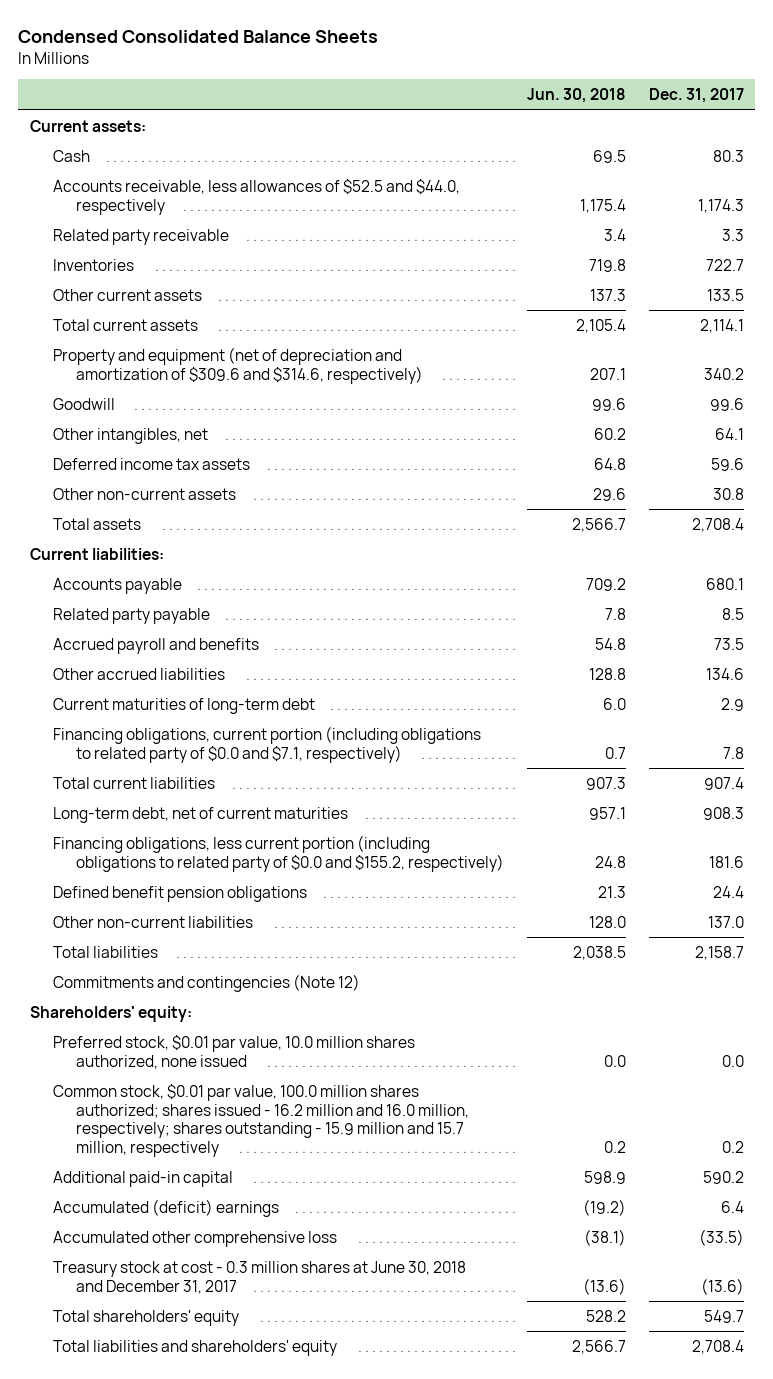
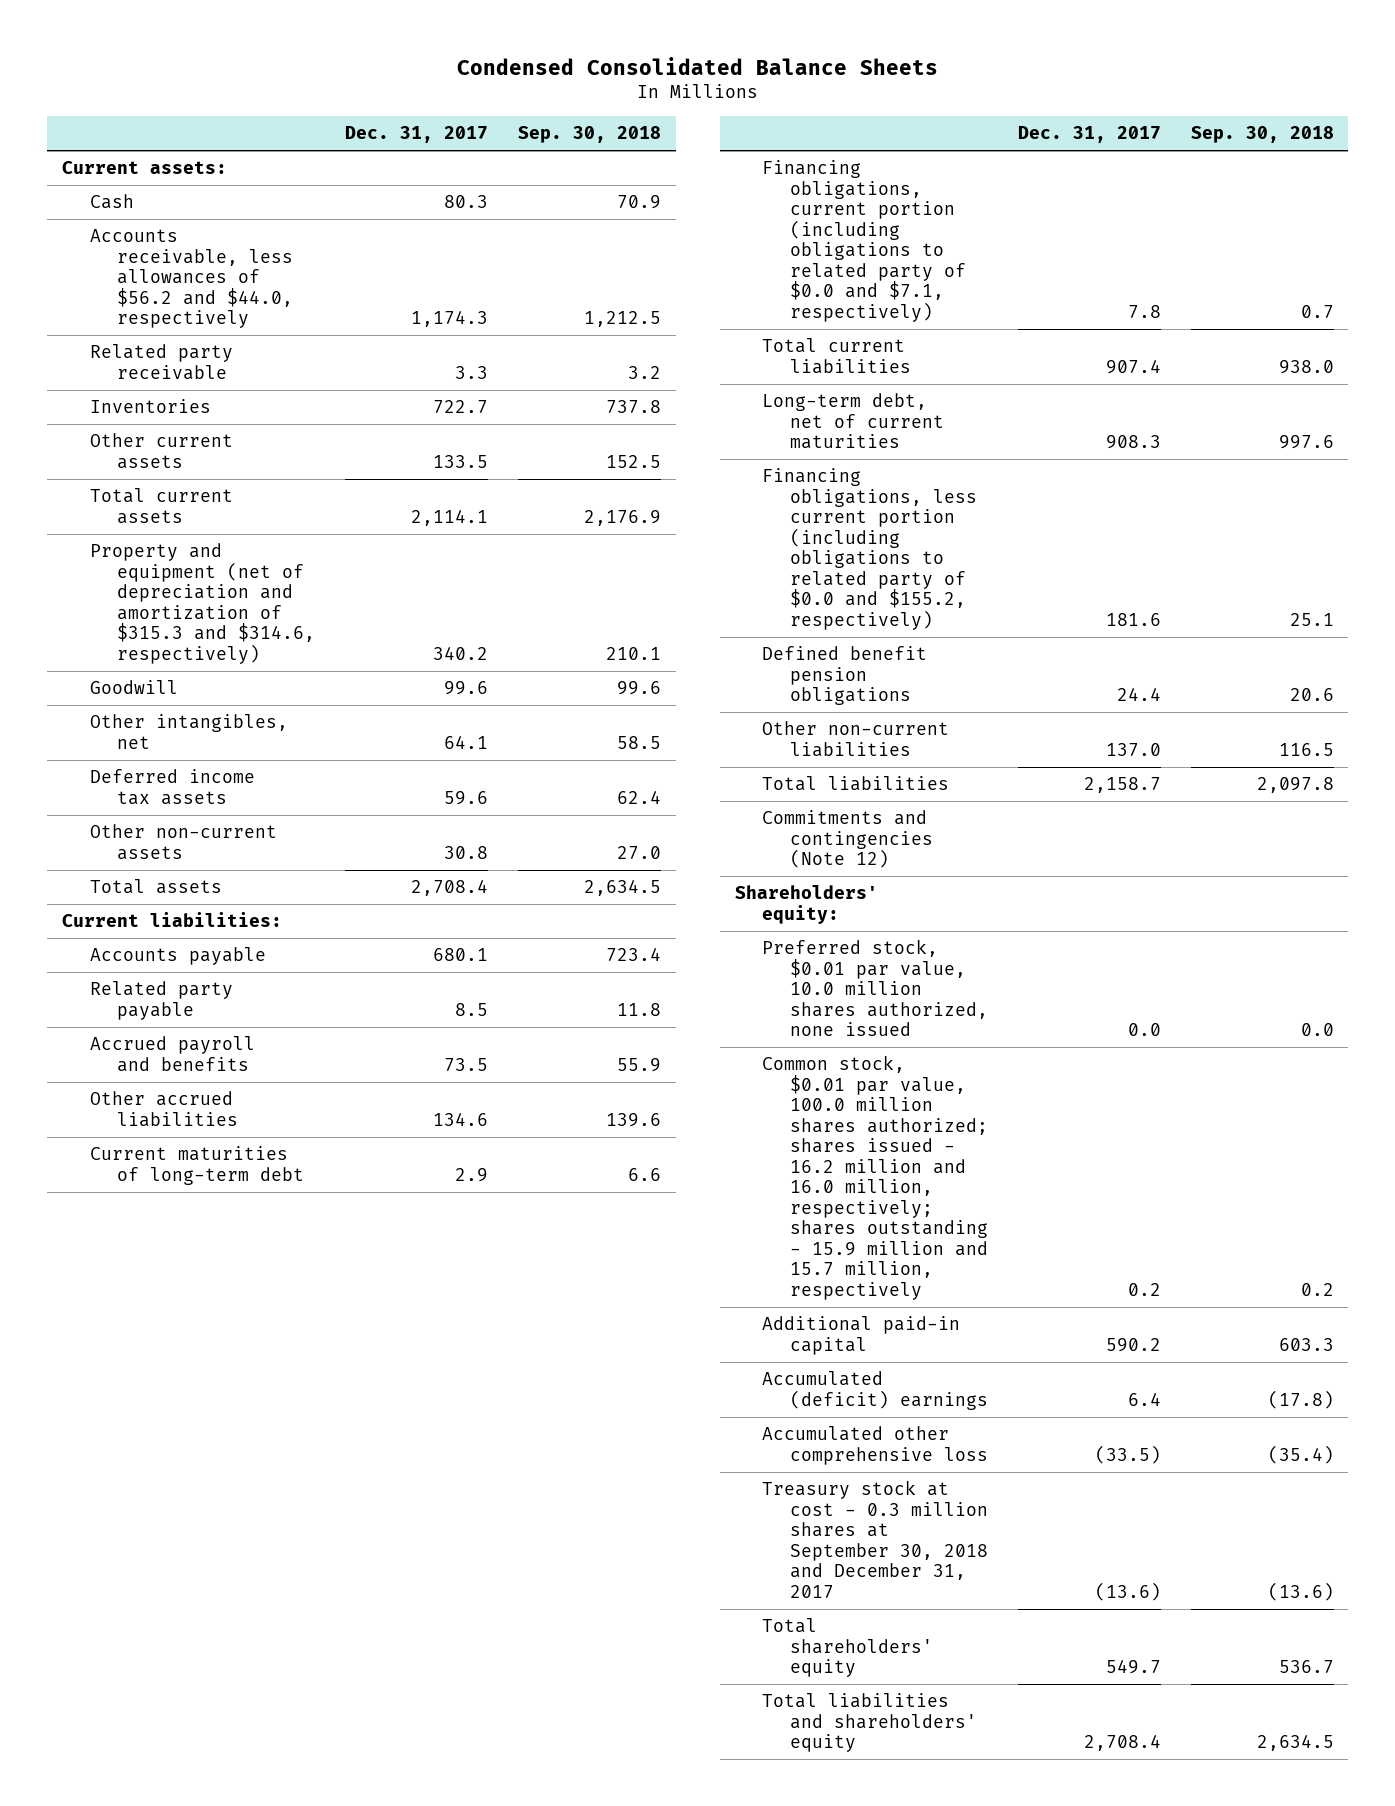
[527,88,627,104] Jun. 30, 2018 -> none
none -> [517,126,661,144] Sep. 30, 2018
[52,178,460,215] Accounts receivable, less allowances of $52.5 and $44.0, respectively -> [89,229,294,329] Accounts receivable, less allowances of $56.2 and $44.0, respectively
[52,346,424,384] Property and equipment (net of depreciation and amortization of $309.6 and $314.6, respectively) -> [89,543,316,664] Property and equipment (net of depreciation and amortization of $315.3 and $314.6, respectively)
[52,1260,466,1294] Treasury stock at cost - 0.3 million shares at June 30, 2018 and December 31, 2017 -> [762,1480,989,1598] Treasury stock at cost - 0.3 million shares at September 30, 2018 and December 31, 2017

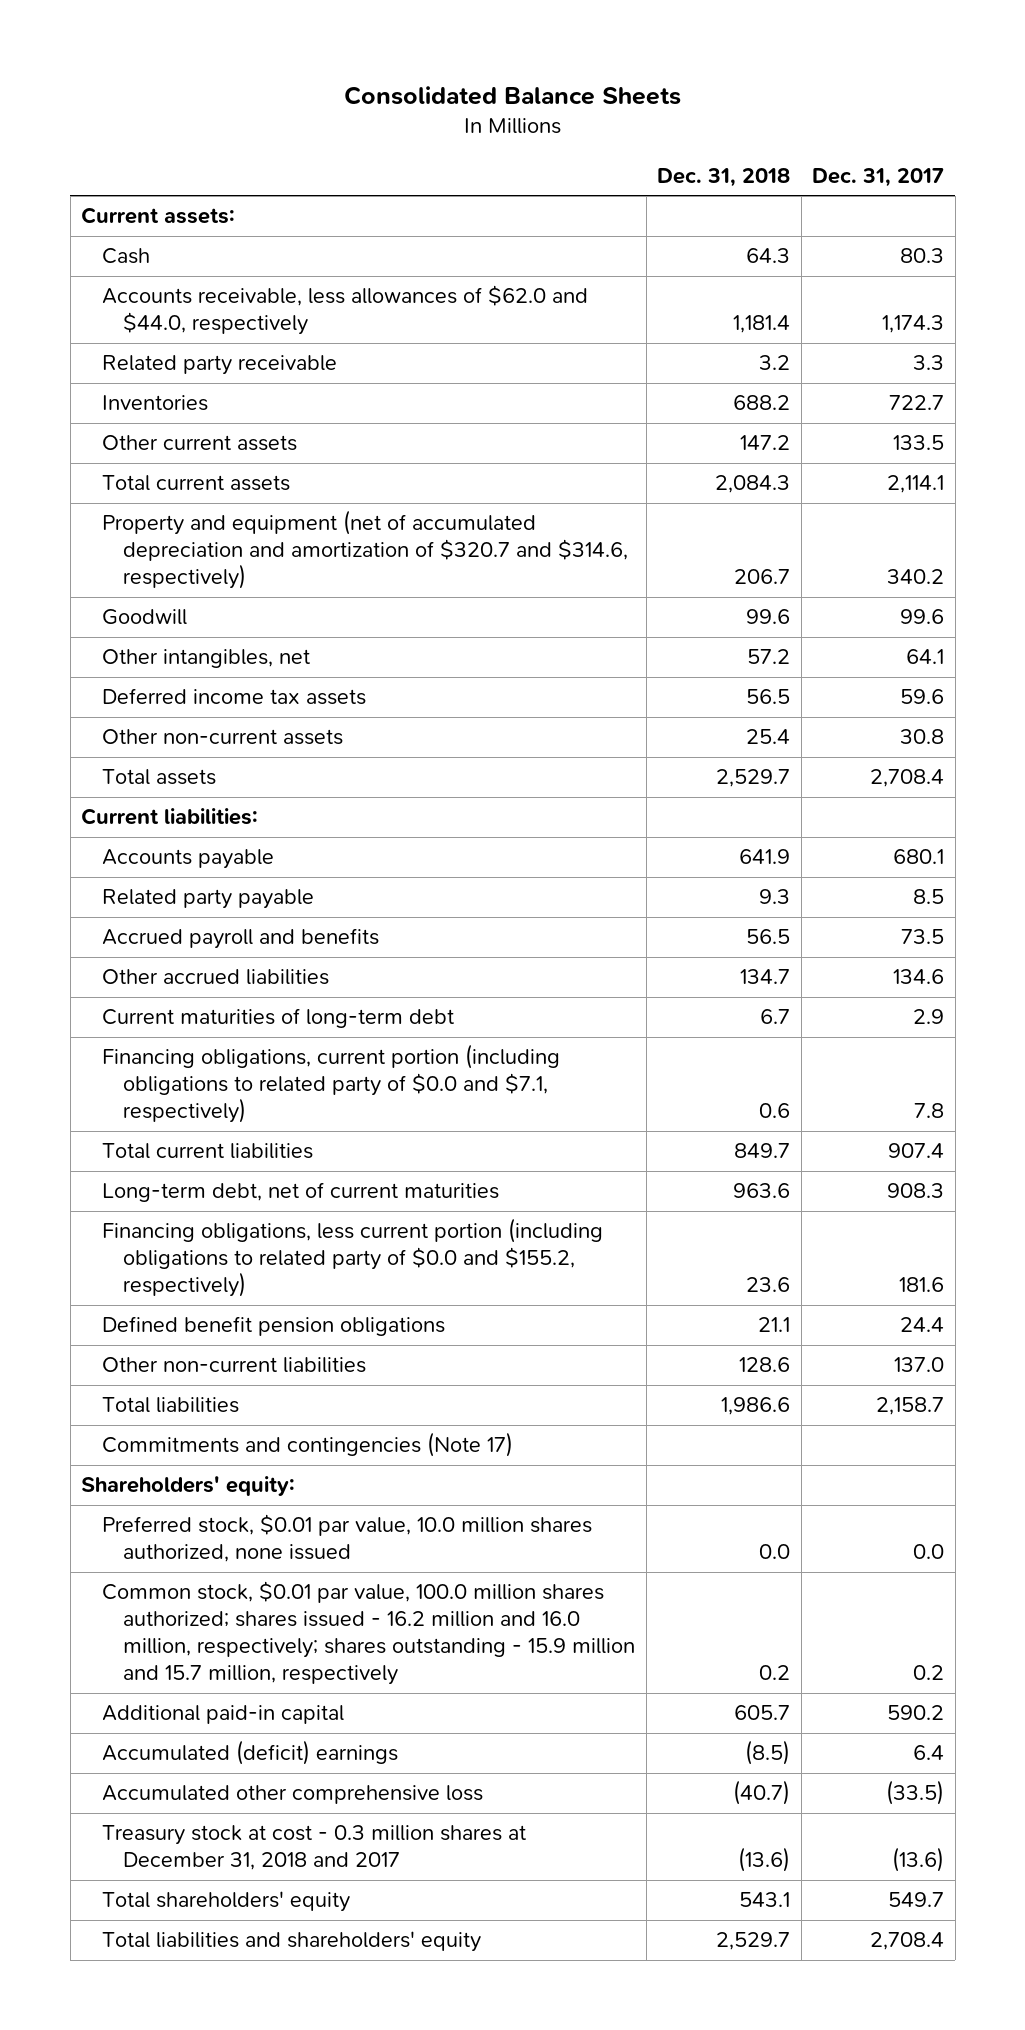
[456,56,938,75] Condensed Consolidated Balance Sheets -> [343,86,681,106] Consolidated Balance Sheets
[517,126,661,144] Sep. 30, 2018 -> none
none -> [657,167,791,187] Dec. 31, 2018
[89,229,294,329] Accounts receivable, less allowances of $56.2 and $44.0, respectively -> [102,285,589,336] Accounts receivable, less allowances of $62.0 and $44.0, respectively
[89,543,316,664] Property and equipment (net of depreciation and amortization of $315.3 and $314.6, respectively) -> [102,510,629,590] Property and equipment (net of accumulated depreciation and amortization of $320.7 and $314.6, respectively)
[762,810,934,869] Commitments and contingencies (Note 12) -> [102,1432,514,1458] Commitments and contingencies (Note 17)
[762,1480,989,1598] Treasury stock at cost - 0.3 million shares at September 30, 2018 and December 31, 2017 -> [102,1825,527,1871] Treasury stock at cost - 0.3 million shares at December 31, 2018 and 2017

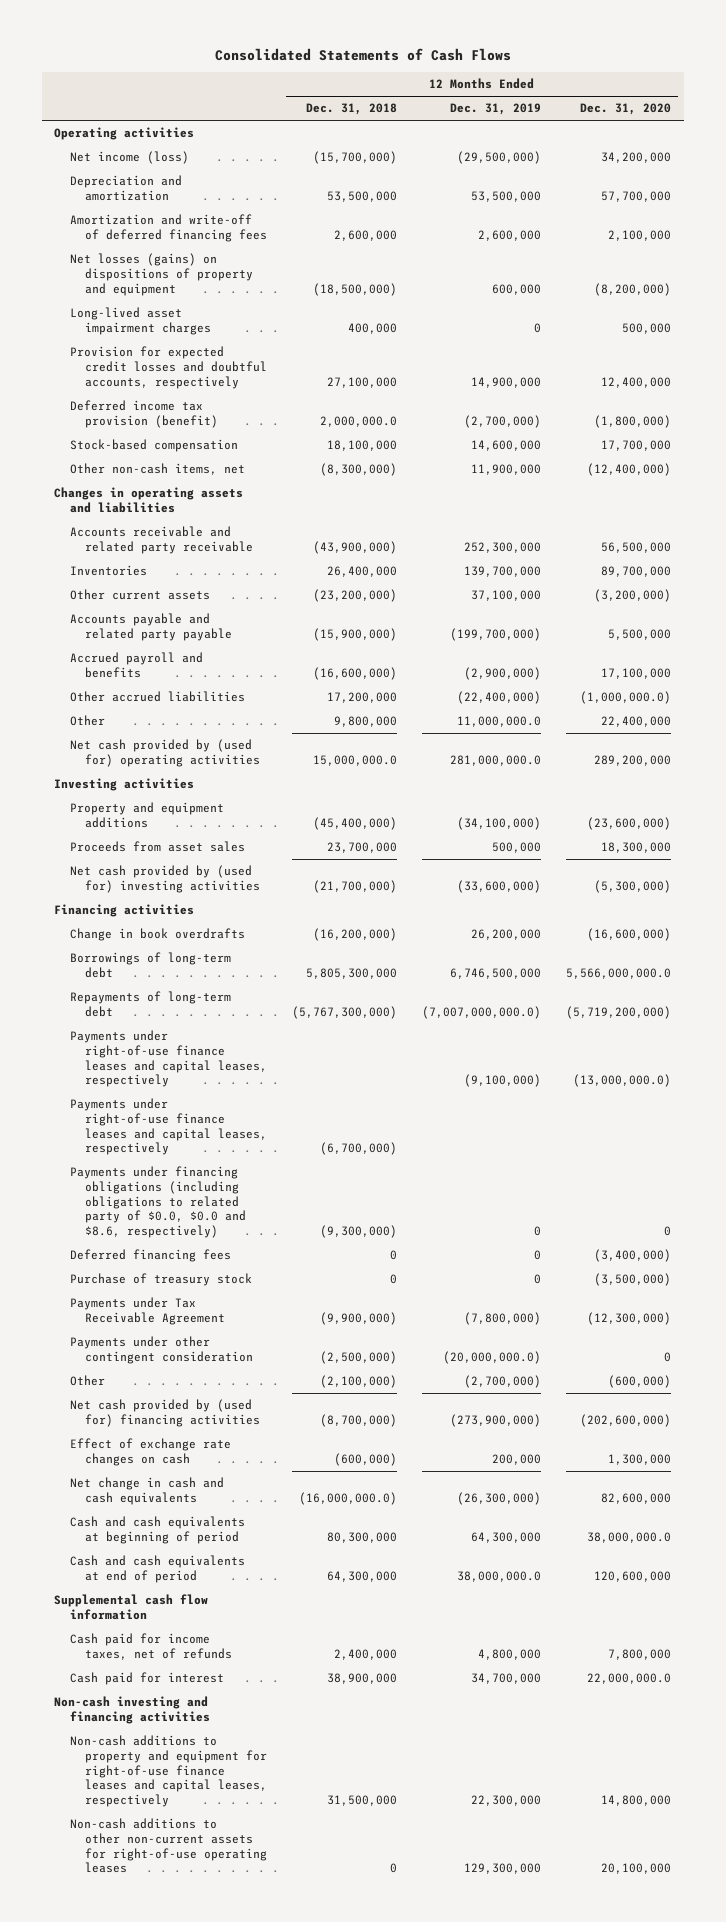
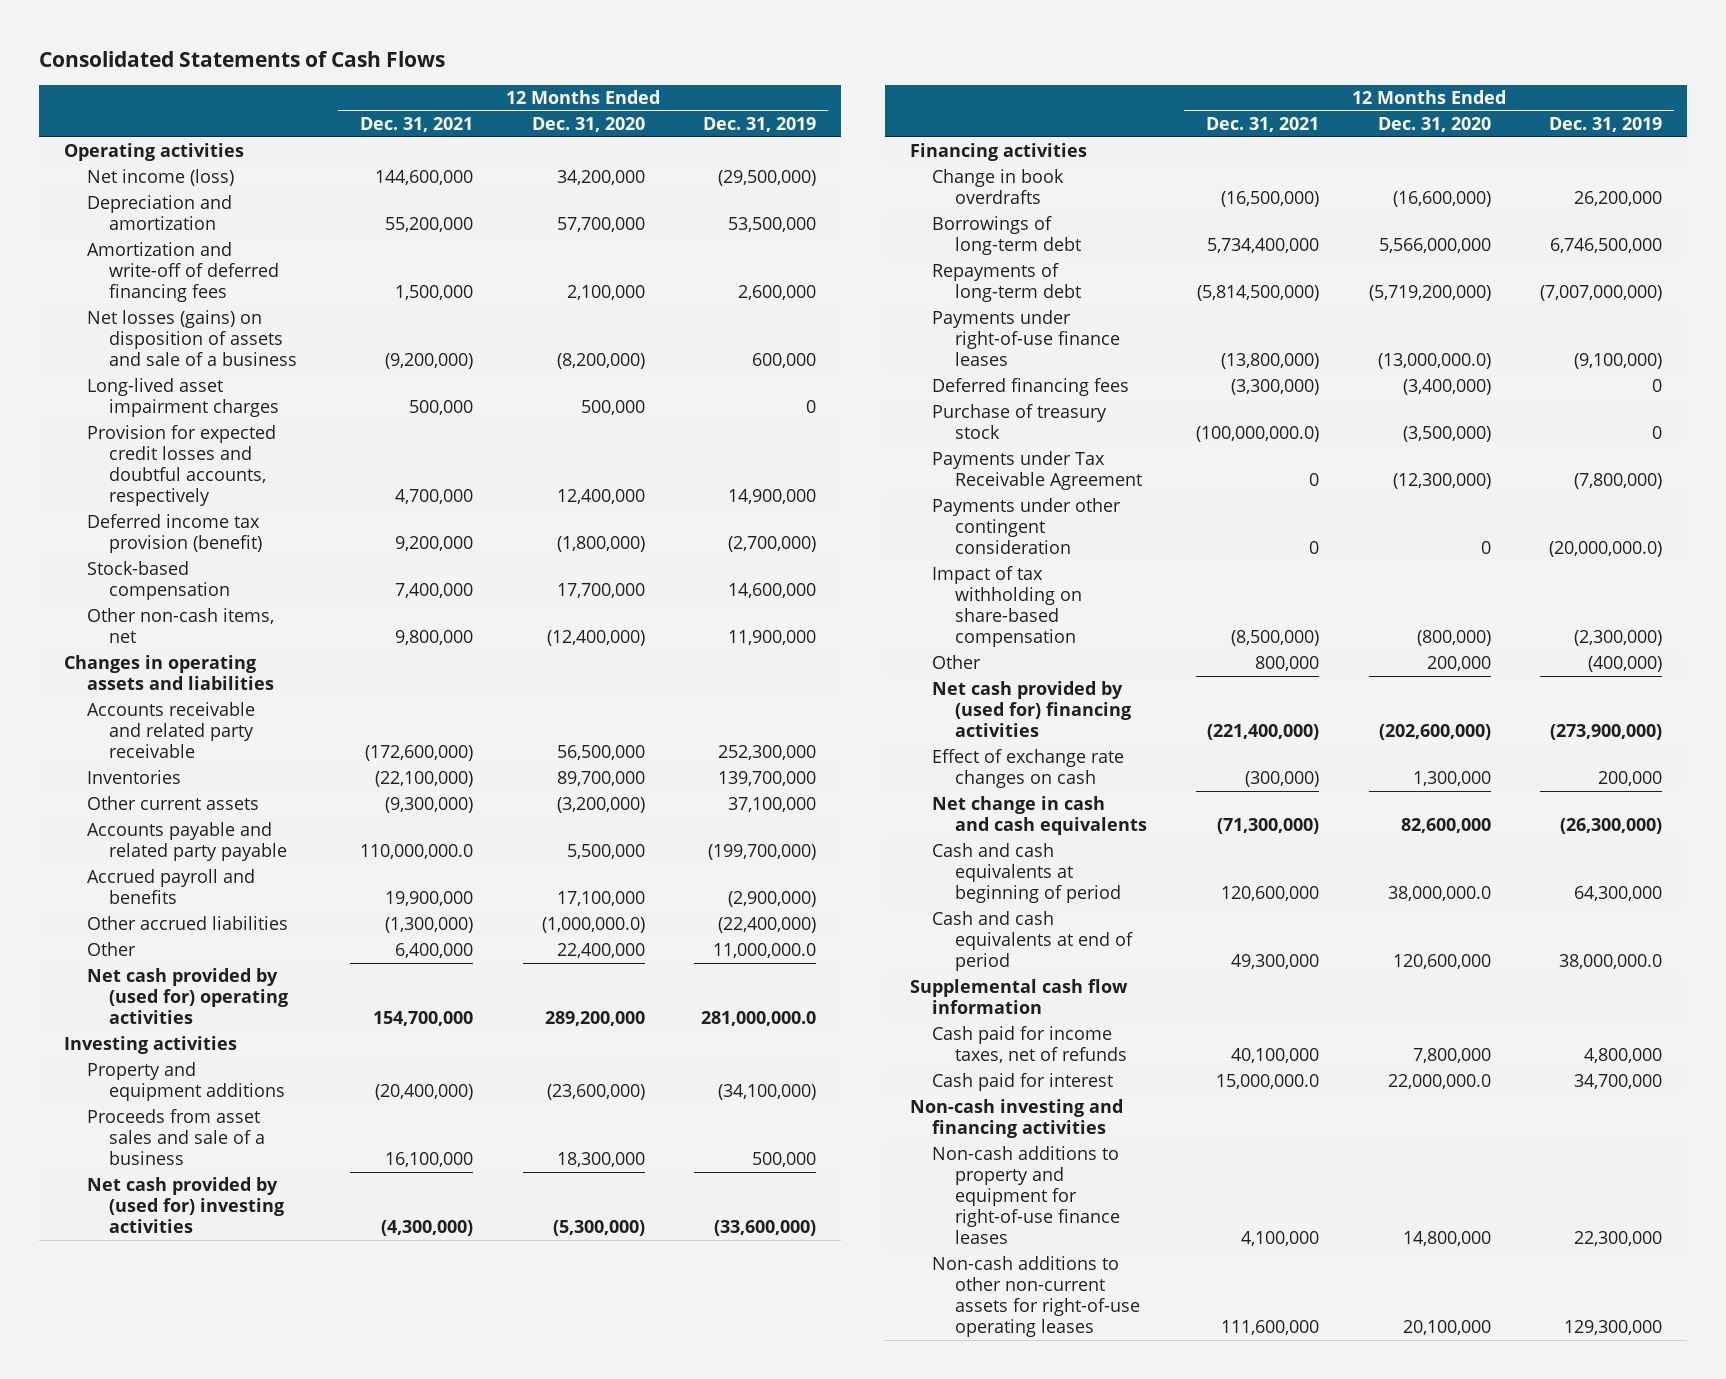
[306,103,398,116] Dec. 31, 2018 -> none
none -> [360,116,474,132] Dec. 31, 2021
[69,253,253,296] Net losses (gains) on dispositions of property and equipment -> [86,310,297,367] Net losses (gains) on disposition of assets and sale of a business
[69,841,245,853] Proceeds from asset sales -> [86,1109,265,1166] Proceeds from asset sales and sale of a business
[69,1098,267,1156] Payments under right-of-use finance leases and capital leases, respectively -> none
[69,1166,246,1239] Payments under financing obligations (including obligations to related party of $0.0, $0.0 and $8.6, respectively) -> none
[566,967,672,979] 5,566,000,000.0 -> [1378,238,1491,254] 5,566,000,000
[422,1005,542,1019] (7,007,000,000.0) -> [1539,285,1662,302] (7,007,000,000)
[69,1030,267,1088] Payments under right-of-use finance leases and capital leases, respectively -> [932,310,1120,367] Payments under right-of-use finance leases
none -> [932,566,1082,648] Impact of tax withholding on share-based compensation
[464,1375,542,1389] (2,700,000) -> [1587,656,1662,673] (400,000)
[608,1375,672,1389] (600,000) -> [1426,656,1491,672] 200,000
[69,1735,267,1808] Non-cash additions to property and equipment for right-of-use finance leases and capital leases, respectively -> [932,1146,1120,1245] Non-cash additions to property and equipment for right-of-use finance leases

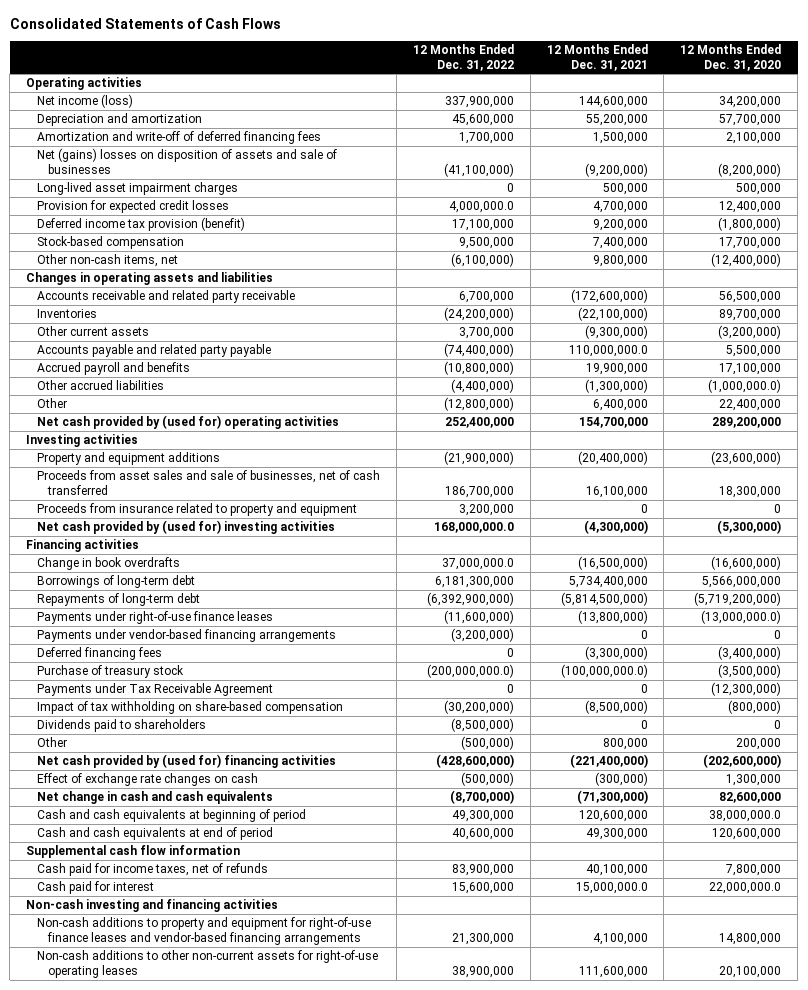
[703,116,817,132] Dec. 31, 2019 -> none
none -> [412,43,514,71] 12 Months Ended Dec. 31, 2022
[86,310,297,367] Net losses (gains) on disposition of assets and sale of a business -> [36,148,337,174] Net (gains) losses on disposition of assets and sale of businesses
[86,425,276,507] Provision for expected credit losses and doubtful accounts, respectively -> [36,200,229,214] Provision for expected credit losses
[86,1109,265,1166] Proceeds from asset sales and sale of a business -> [36,470,380,495] Proceeds from asset sales and sale of businesses, net of cash transferred
none -> [36,503,357,517] Proceeds from insurance related to property and equipment
none -> [36,629,336,643] Payments under vendor-based financing arrangements
[932,498,1122,555] Payments under other contingent consideration -> none
none -> [36,719,206,733] Dividends paid to shareholders
[932,1146,1120,1245] Non-cash additions to property and equipment for right-of-use finance leases -> [36,917,371,945] Non-cash additions to property and equipment for right-of-use finance leases and vendor-based financing arrangements

